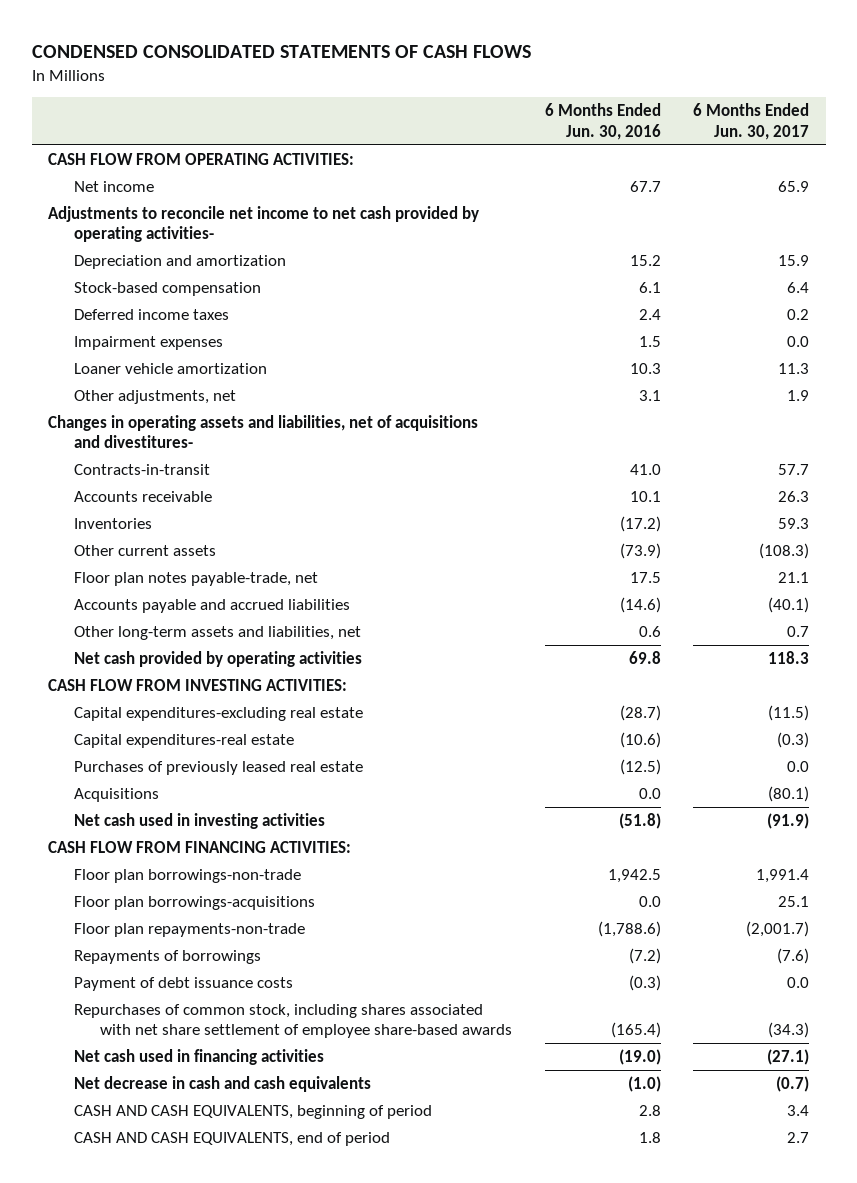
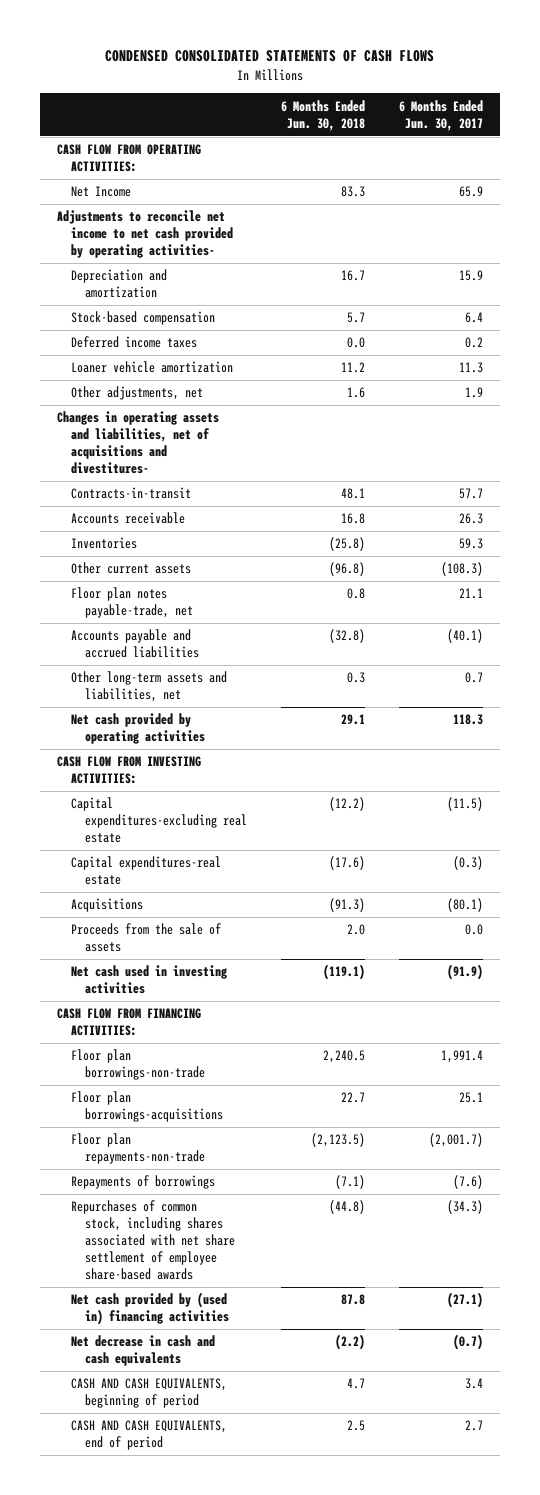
[544,103,661,140] 6 Months Ended Jun. 30, 2016 -> none
none -> [280,99,365,131] 6 Months Ended Jun. 30, 2018
[73,180,154,192] Net income -> [70,186,131,198] Net Income
[73,335,223,350] Impairment expenses -> none
[73,760,363,775] Purchases of previously leased real estate -> none
none -> [70,923,221,953] Proceeds from the sale of assets
[73,976,293,991] Payment of debt issuance costs -> none
[73,1048,324,1065] Net cash used in financing activities -> [70,1292,229,1326] Net cash provided by (used in) financing activities

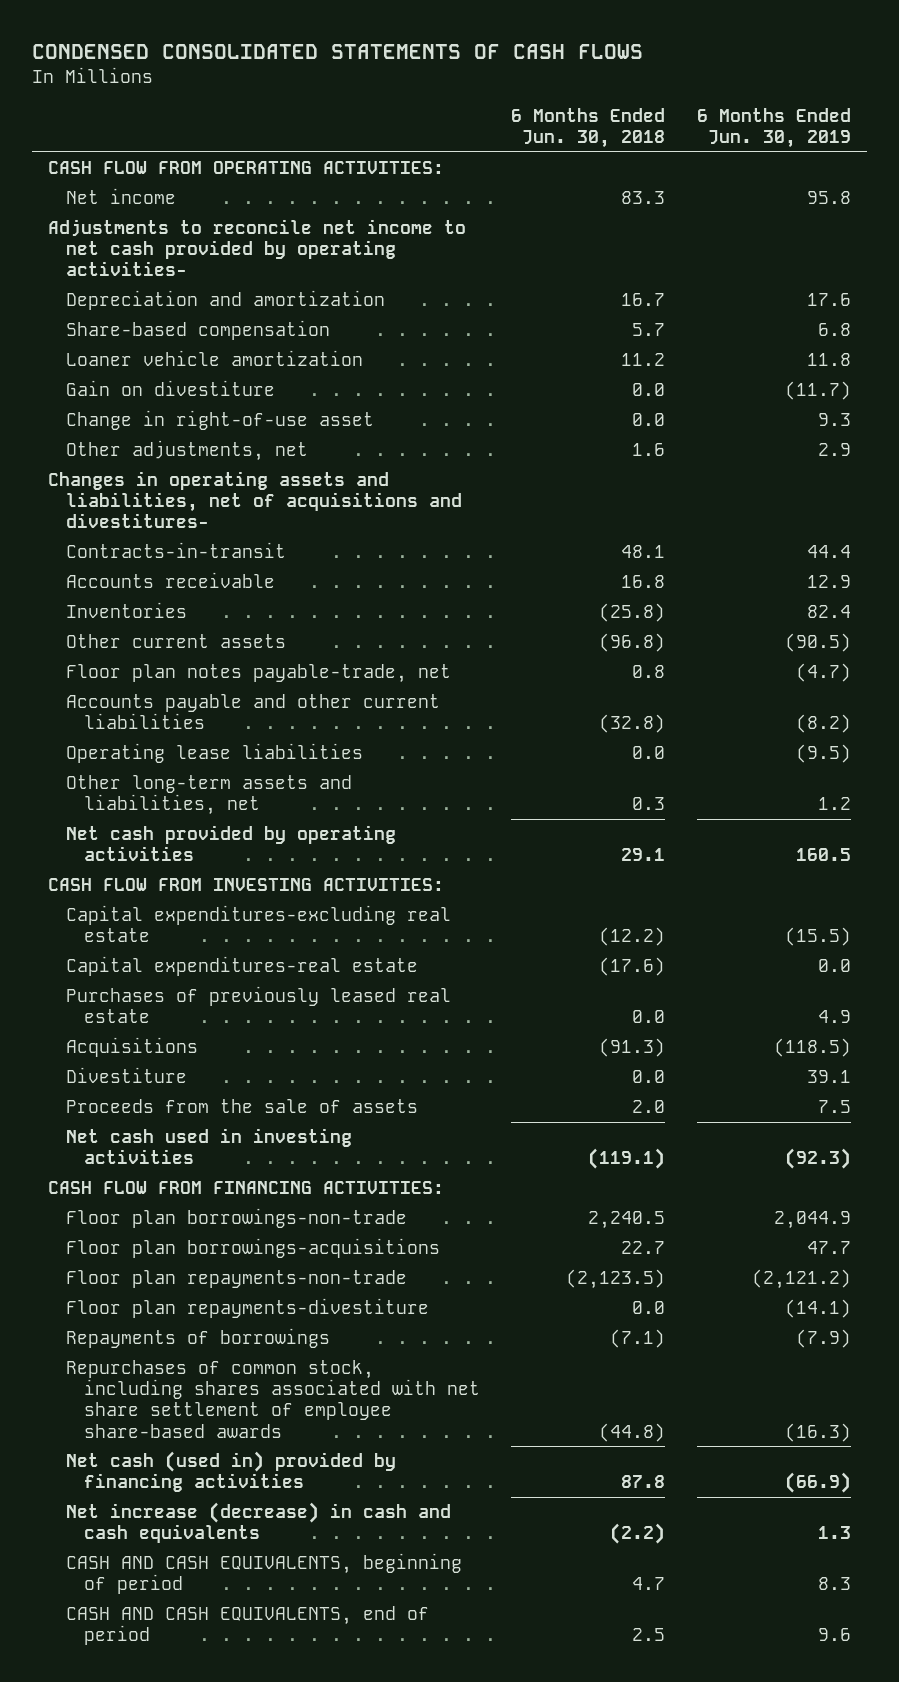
[398,99,483,131] 6 Months Ended Jun. 30, 2017 -> none
none -> [696,107,851,149] 6 Months Ended Jun. 30, 2019
[70,186,131,198] Net Income -> [65,187,176,204] Net income
[70,336,197,349] Deferred income taxes -> none
[70,311,215,326] Stock-based compensation -> [65,319,330,340] Share-based compensation
none -> [65,379,275,396] Gain on divestiture
none -> [65,409,374,430] Change in right-of-use asset
[70,629,199,659] Accounts payable and accrued liabilities -> [65,693,440,730] Accounts payable and other current liabilities
none -> [65,742,363,763] Operating lease liabilities
none -> [65,985,451,1024] Purchases of previously leased real estate
none -> [65,1066,187,1083] Divestiture
none -> [65,1297,429,1318] Floor plan repayments-divestiture
[70,1292,229,1326] Net cash provided by (used in) financing activities -> [65,1450,396,1493] Net cash (used in) provided by financing activities
[70,1335,215,1367] Net decrease in cash and cash equivalents -> [65,1501,451,1544] Net increase (decrease) in cash and cash equivalents

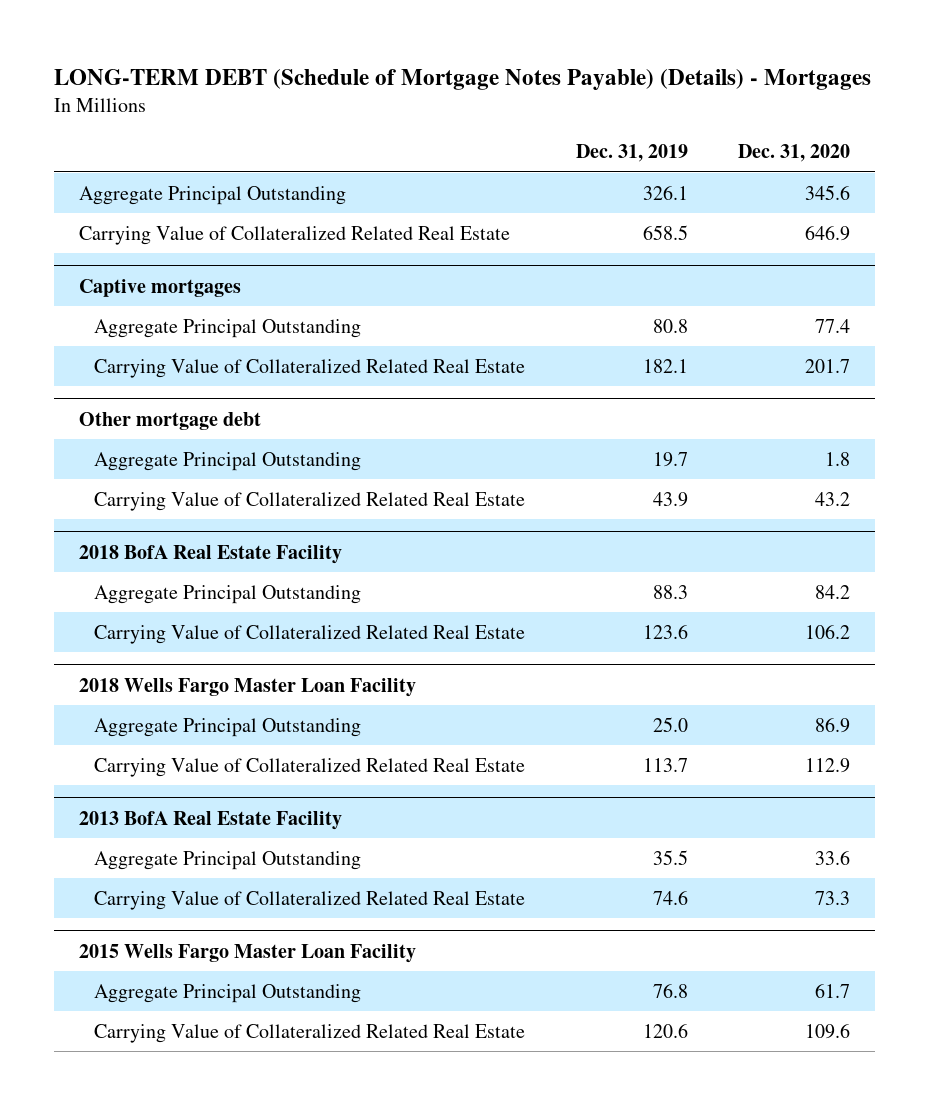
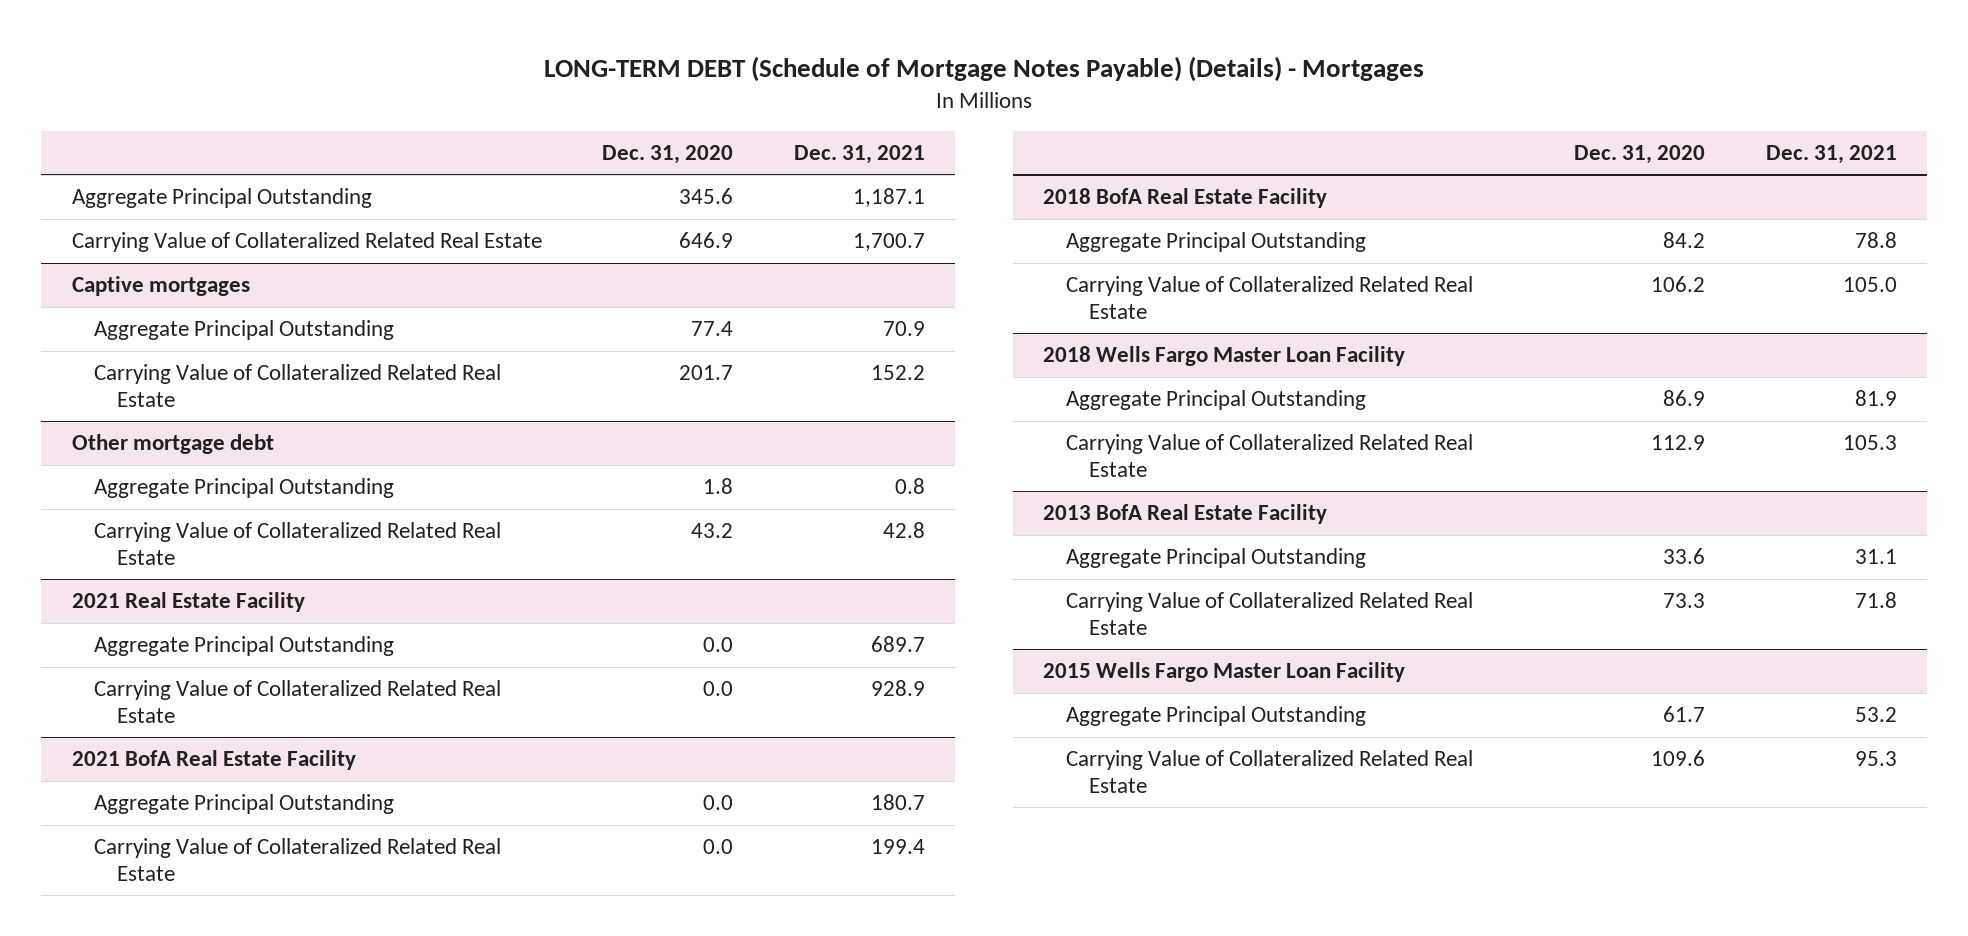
[575,144,688,163] Dec. 31, 2019 -> none
none -> [794,145,926,165] Dec. 31, 2021
none -> [71,592,305,613] 2021 Real Estate Facility
none -> [94,636,395,657] Aggregate Principal Outstanding
none -> [94,680,502,724] Carrying Value of Collateralized Related Real Estate
none -> [71,750,356,771] 2021 BofA Real Estate Facility
none -> [94,794,395,815] Aggregate Principal Outstanding
none -> [94,838,502,882] Carrying Value of Collateralized Related Real Estate

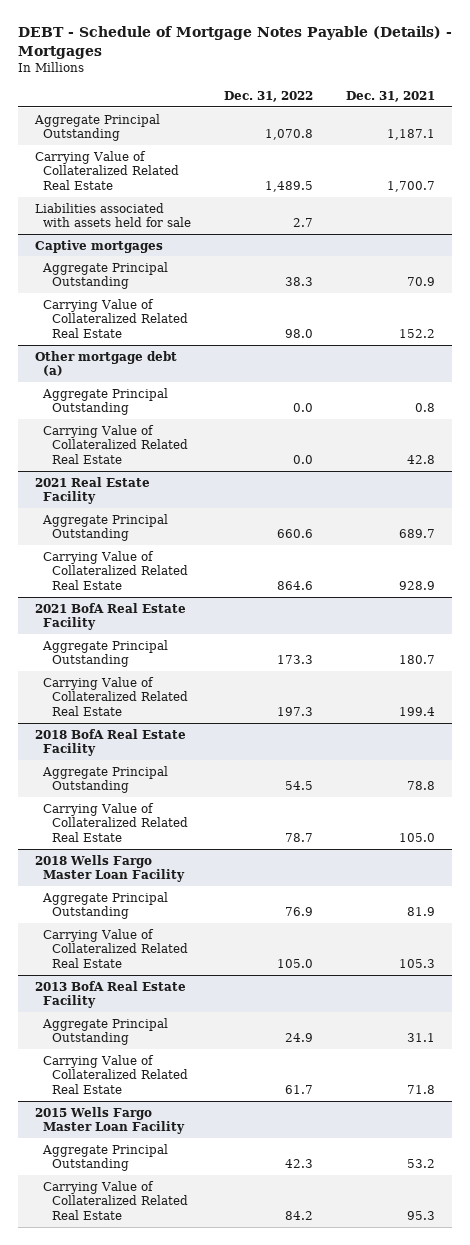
[544,55,1425,82] LONG-TERM DEBT (Schedule of Mortgage Notes Payable) (Details) - Mortgages -> [17,25,452,59] DEBT - Schedule of Mortgage Notes Payable (Details) - Mortgages
[602,145,734,165] Dec. 31, 2020 -> none
none -> [224,90,314,102] Dec. 31, 2022
none -> [34,202,192,228] Liabilities associated with assets held for sale
[71,434,274,455] Other mortgage debt -> [34,350,177,377] Other mortgage debt (a)

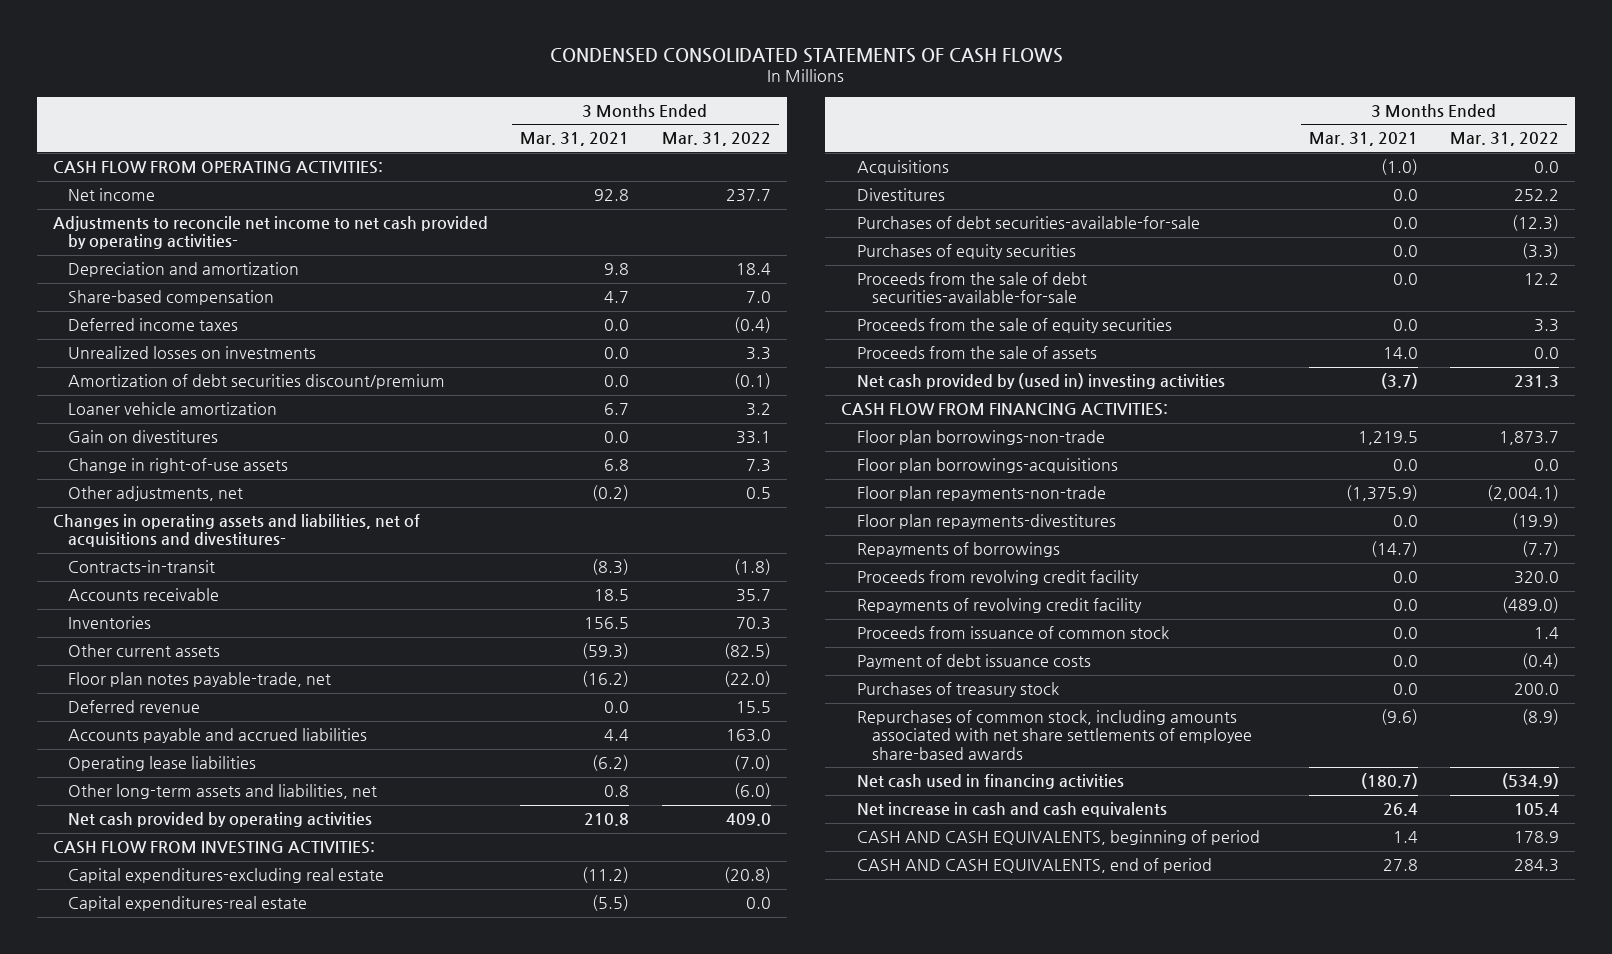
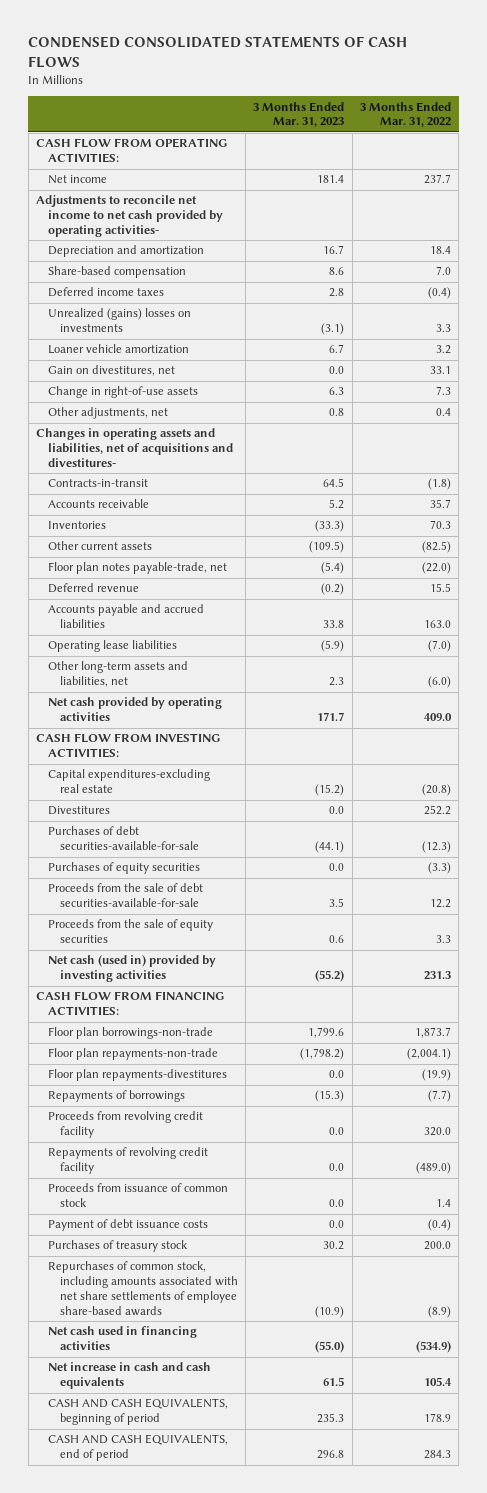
[520,132,630,147] Mar. 31, 2021 -> none
none -> [253,101,345,128] 3 Months Ended Mar. 31, 2023
[68,374,446,390] Amortization of debt securities discount/premium -> none
[68,346,317,360] Unrealized losses on investments -> [47,308,191,333] Unrealized (gains) losses on investments
[68,430,219,444] Gain on divestitures -> [47,365,175,377] Gain on divestitures, net
[745,487,771,500] 0.5 -> [435,408,451,417] 0.4
[68,896,308,912] Capital expenditures-real estate -> none
[856,160,949,176] Acquisitions -> none
[856,346,1097,360] Proceeds from the sale of assets -> none
[856,373,1225,390] Net cash provided by (used in) investing activities -> [47,955,216,983] Net cash (used in) provided by investing activities
[856,458,1118,474] Floor plan borrowings-acquisitions -> none

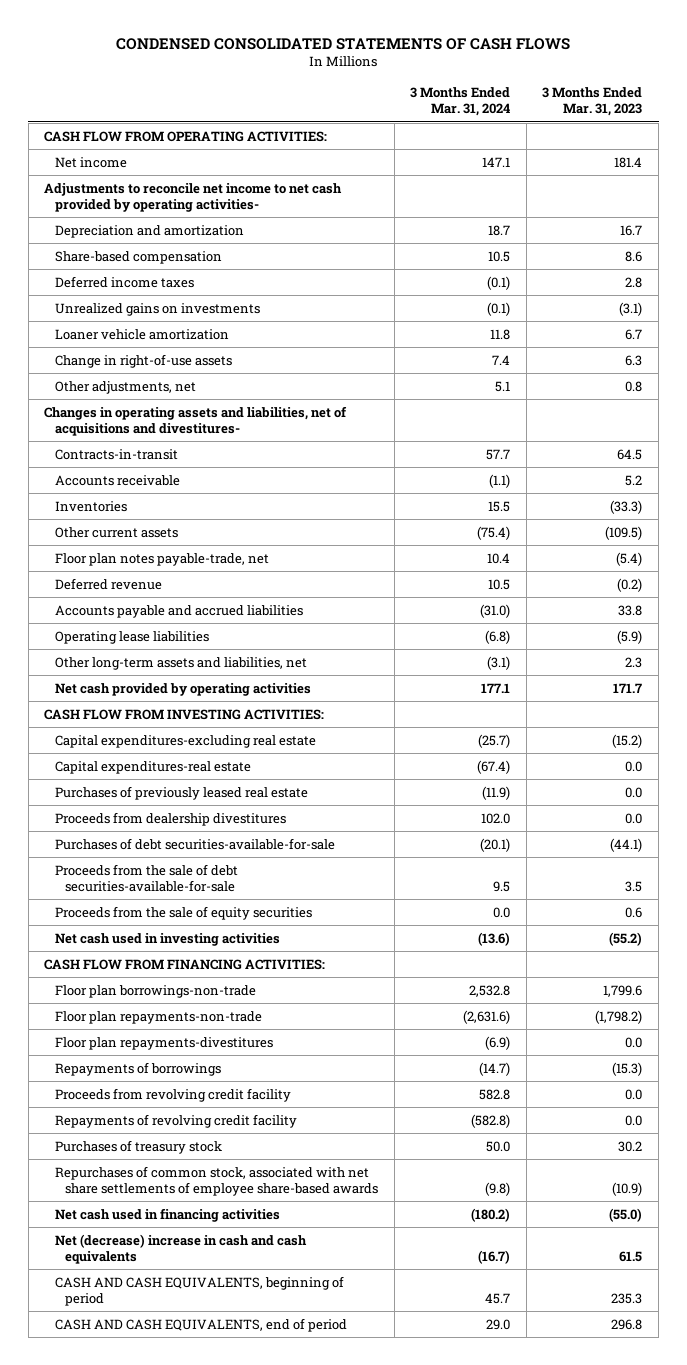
[359,101,451,128] 3 Months Ended Mar. 31, 2022 -> none
none -> [410,87,511,117] 3 Months Ended Mar. 31, 2024
[47,308,191,333] Unrealized (gains) losses on investments -> [54,302,260,316] Unrealized gains on investments
[47,365,175,377] Gain on divestitures, net -> none
none -> [54,760,251,774] Capital expenditures-real estate
none -> [54,785,308,800] Purchases of previously leased real estate
[47,806,110,816] Divestitures -> [54,811,286,826] Proceeds from dealership divestitures
[47,862,200,875] Purchases of equity securities -> none
[47,955,216,983] Net cash (used in) provided by investing activities -> [54,932,280,946] Net cash used in investing activities
[47,1183,228,1208] Proceeds from issuance of common stock -> none
[47,1219,208,1232] Payment of debt issuance costs -> none
[47,1261,238,1316] Repurchases of common stock, including amounts associated with net share settlements of employee share-based awards -> [54,1165,379,1196] Repurchases of common stock, associated with net share settlements of employee share-based awards
[47,1362,211,1390] Net increase in cash and cash equivalents -> [54,1233,307,1264] Net (decrease) increase in cash and cash equivalents

